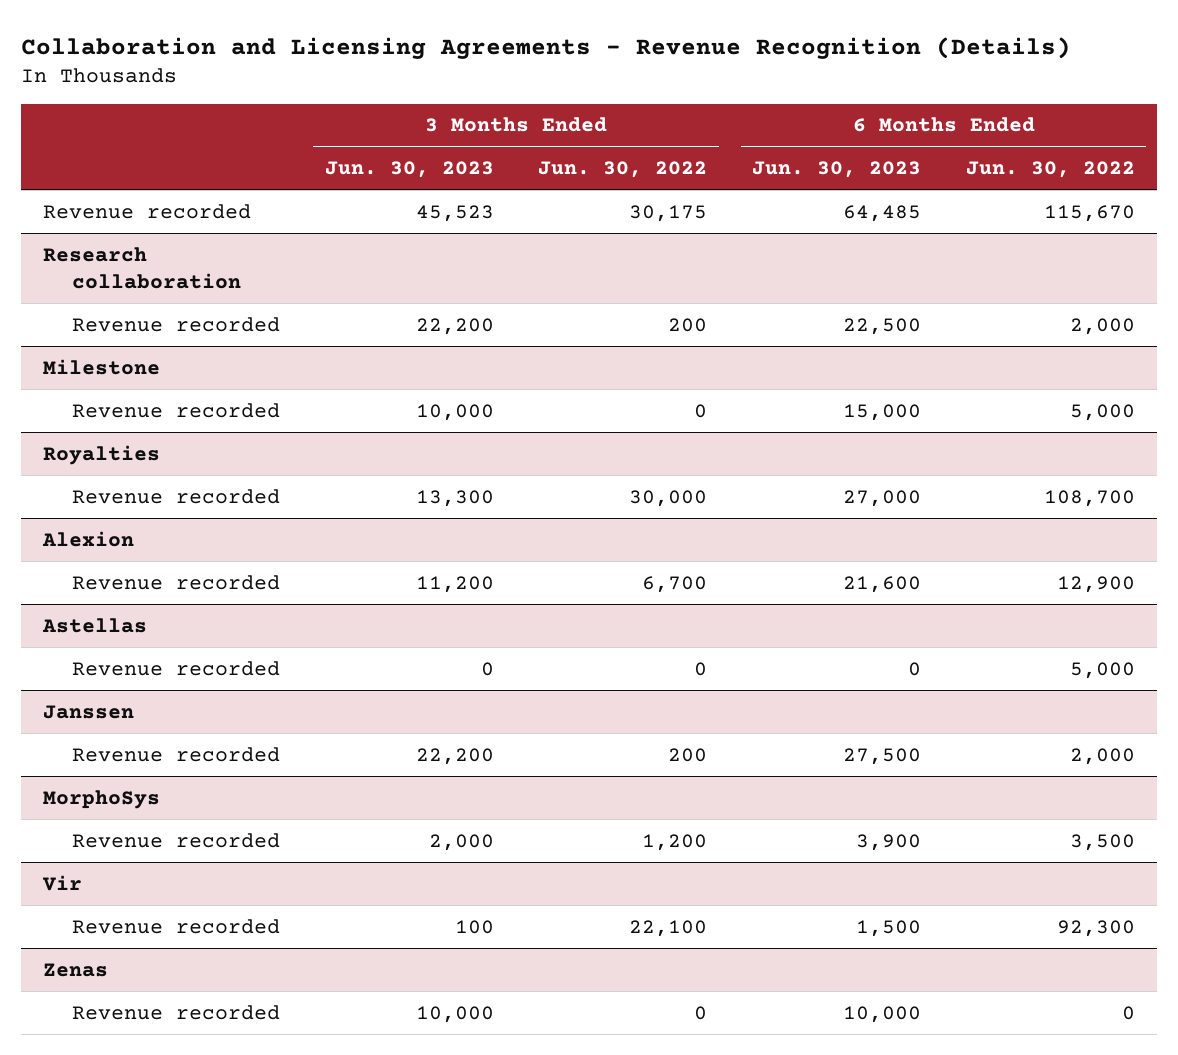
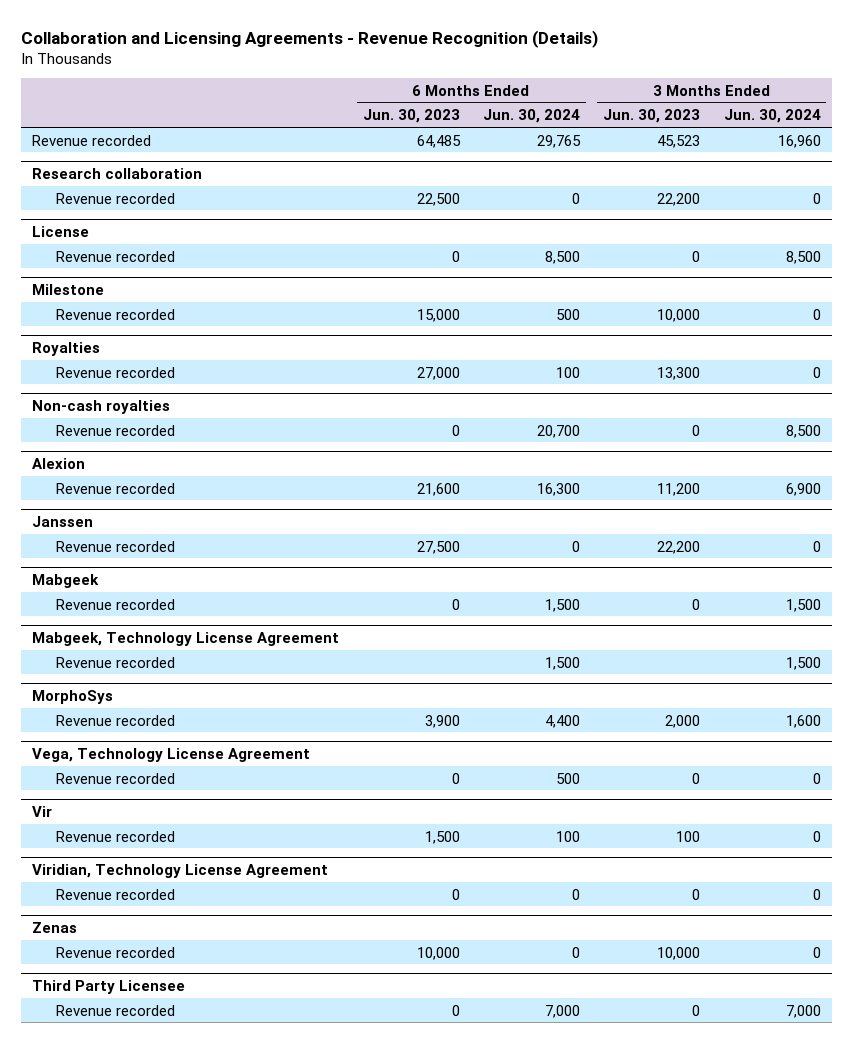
[538,160,708,178] Jun. 30, 2022 -> none
[966,160,1136,178] Jun. 30, 2022 -> none
none -> [482,109,580,124] Jun. 30, 2024
none -> [723,109,821,124] Jun. 30, 2024
none -> [32,225,90,237] License
none -> [55,250,175,262] Revenue recorded
none -> [32,399,171,414] Non-cash royalties
none -> [55,424,175,436] Revenue recorded
[41,617,147,633] Astellas -> none
[71,660,280,676] Revenue recorded -> none
none -> [32,573,100,588] Mabgeek
none -> [55,598,175,610] Revenue recorded
none -> [32,631,340,646] Mabgeek, Technology License Agreement
none -> [55,656,175,668] Revenue recorded
none -> [32,747,311,762] Vega, Technology License Agreement
none -> [55,772,175,784] Revenue recorded
none -> [32,863,329,878] Viridian, Technology License Agreement
none -> [55,888,175,900] Revenue recorded
none -> [32,979,186,994] Third Party Licensee
none -> [55,1004,175,1016] Revenue recorded

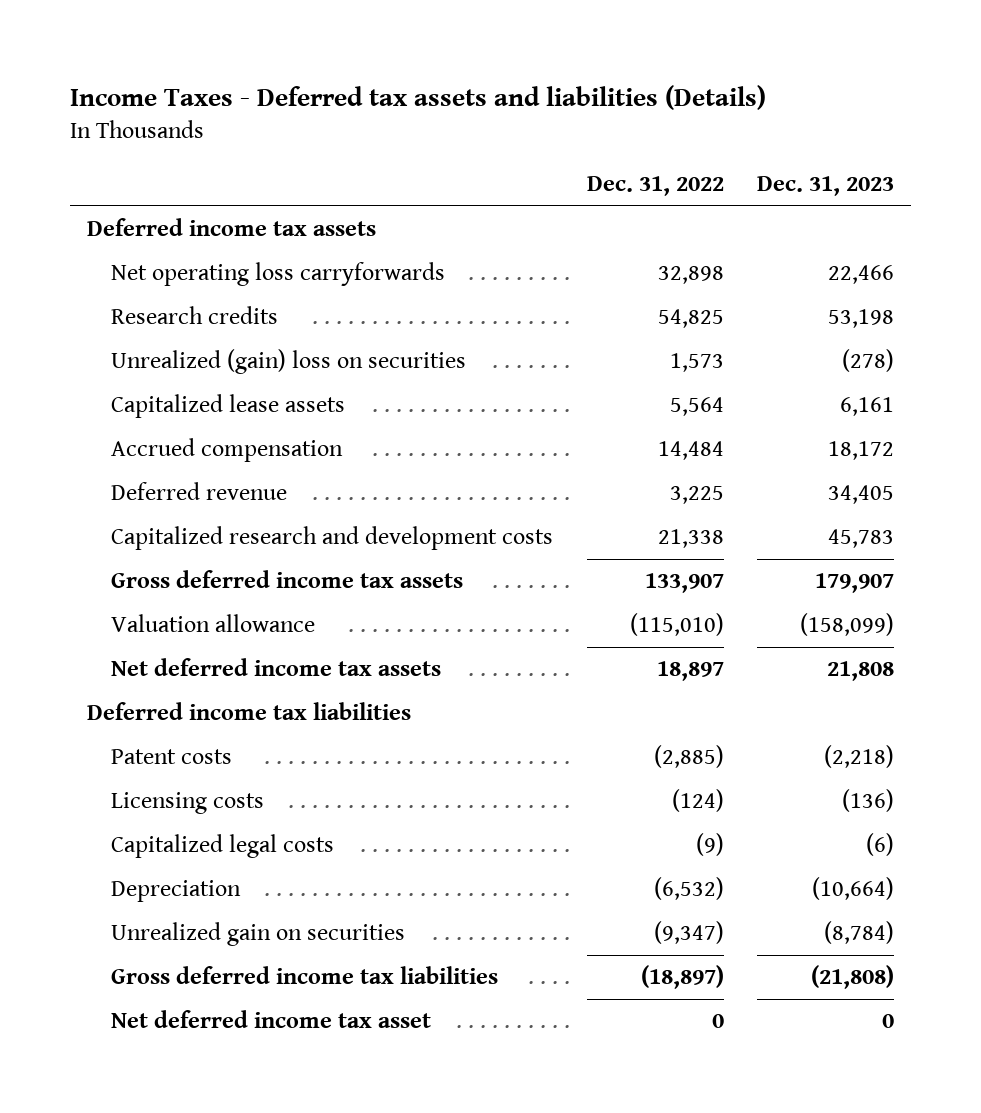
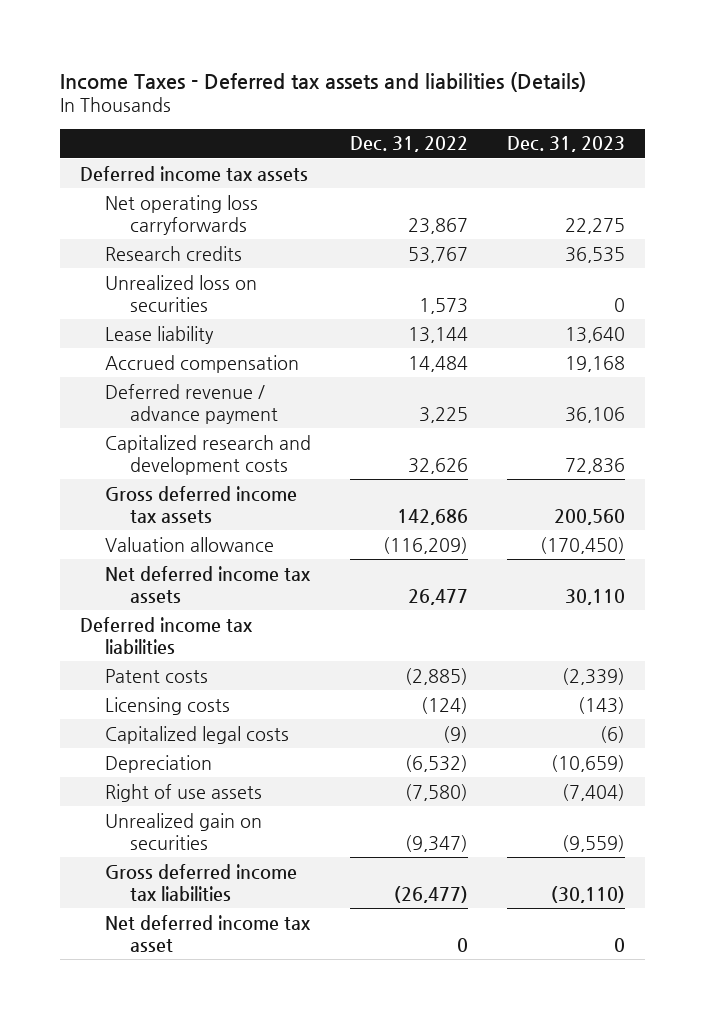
[657,266,724,285] 32,898 -> [408,217,469,234] 23,867
[827,265,894,285] 22,466 -> [565,217,626,234] 22,275
[657,309,724,329] 54,825 -> [408,246,469,263] 53,767
[827,309,894,329] 53,198 -> [565,246,626,263] 36,535
[111,349,467,375] Unrealized (gain) loss on securities -> [104,274,257,312] Unrealized loss on securities
[841,349,894,373] (278) -> [614,297,626,312] 0
[111,394,346,419] Capitalized lease assets -> [104,325,214,344] Lease liability
[669,397,724,417] 5,564 -> [408,326,469,343] 13,144
[839,397,894,417] 6,161 -> [565,326,626,343] 13,640
[827,441,894,461] 18,172 -> [565,355,626,372] 19,168
[111,482,288,501] Deferred revenue -> [104,383,278,424] Deferred revenue / advance payment
[827,485,894,505] 34,405 -> [565,406,626,423] 36,106
[657,529,724,549] 21,338 -> [408,457,469,474] 32,626
[827,529,894,549] 45,783 -> [565,457,626,474] 72,836
[644,573,724,594] 133,907 -> [397,508,469,525] 142,686
[814,573,894,594] 179,907 -> [554,508,626,525] 200,560
[629,613,724,637] (115,010) -> [383,536,469,554] (116,209)
[799,613,894,637] (158,099) -> [540,536,626,554] (170,450)
[656,661,724,682] 18,897 -> [408,588,469,605] 26,477
[826,661,894,682] 21,808 -> [565,588,626,605] 30,110
[823,745,894,769] (2,218) -> [562,667,626,685] (2,339)
[841,789,894,813] (136) -> [578,696,626,714] (143)
[811,877,894,901] (10,664) -> [551,754,626,772] (10,659)
none -> [104,783,262,802] Right of use assets
[823,921,894,945] (8,784) -> [562,834,626,852] (9,559)
[640,965,724,990] (18,897) -> [394,885,469,903] (26,477)
[810,965,894,990] (21,808) -> [551,885,626,903] (30,110)

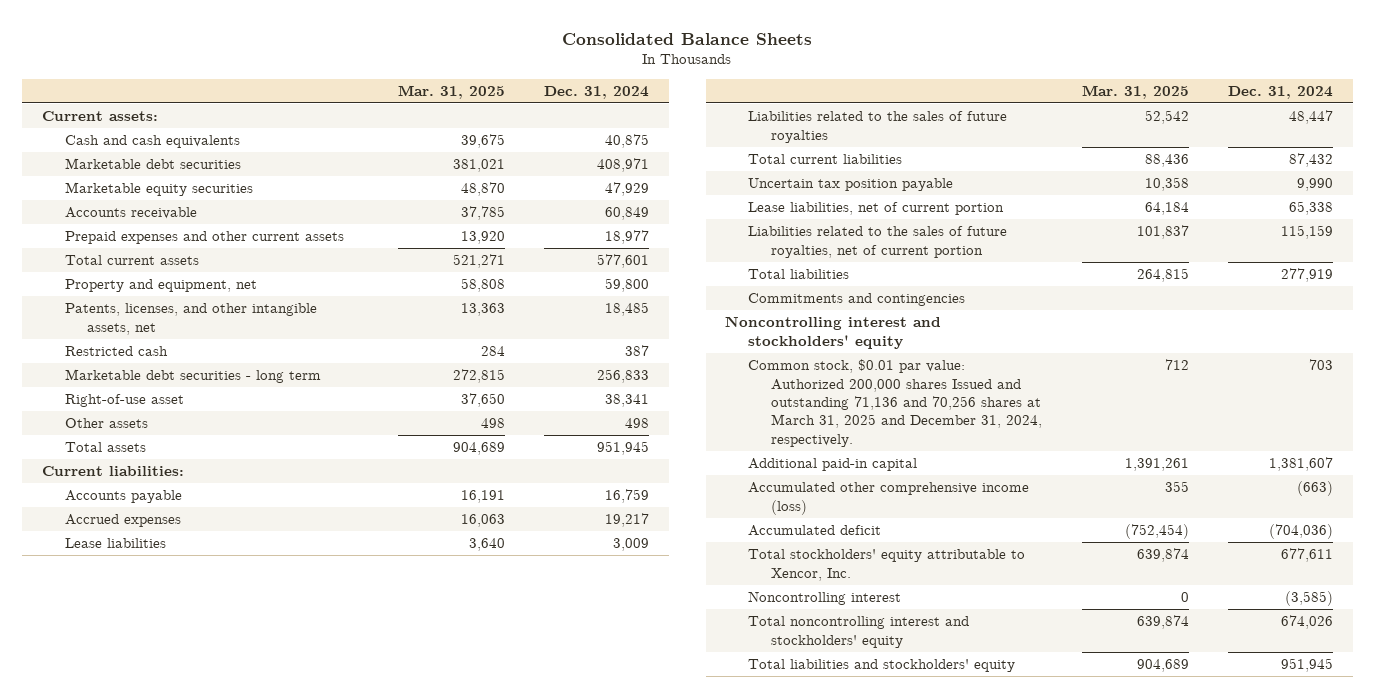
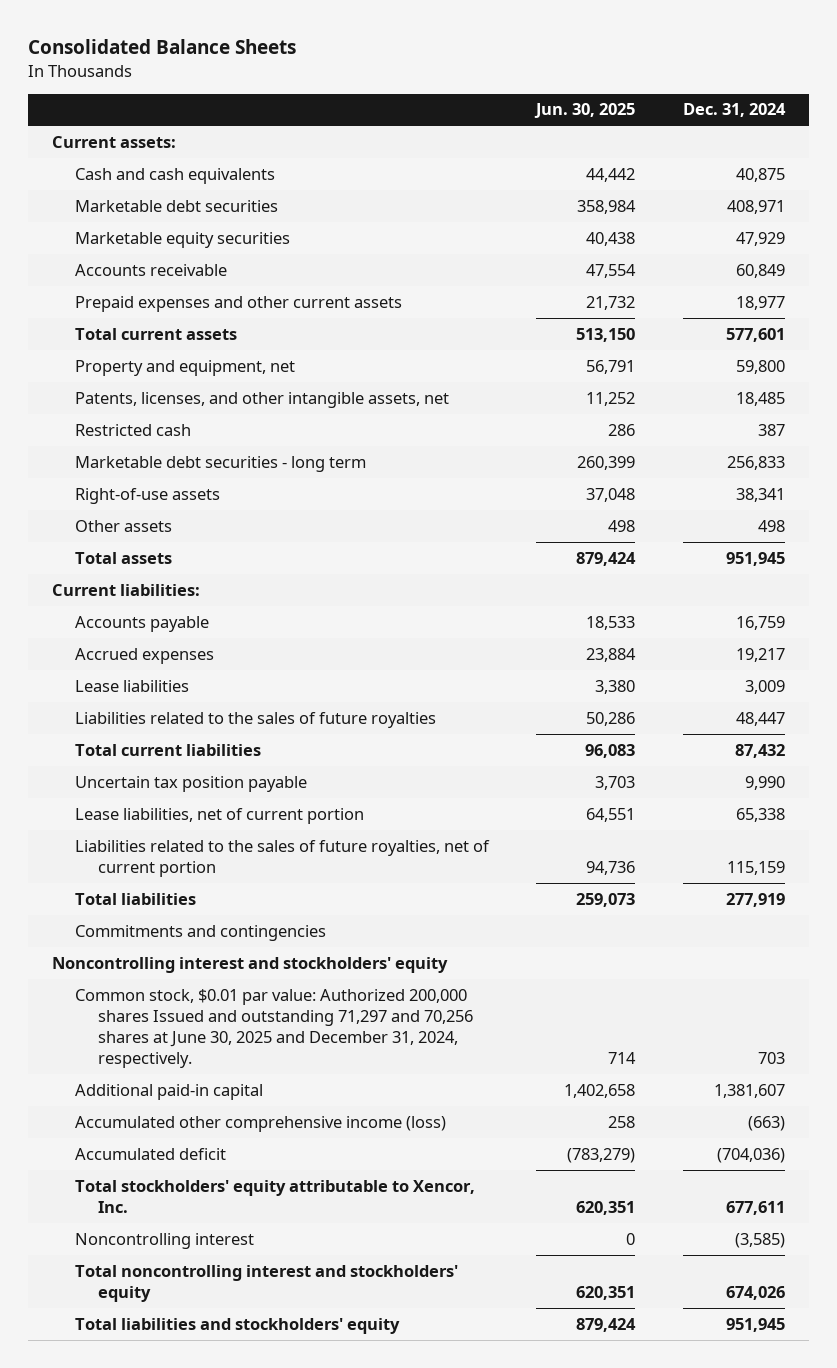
[397,84,505,99] Mar. 31, 2025 -> none
none -> [534,103,636,119] Jun. 30, 2025
[64,394,184,408] Right-of-use asset -> [74,487,220,504] Right-of-use assets
[748,359,1043,447] Common stock, $0.01 par value: Authorized 200,000 shares Issued and outstanding 71,136 and 70,256 shares at March 31, 2025 and December 31, 2024, respectively. -> [74,988,473,1069] Common stock, $0.01 par value: Authorized 200,000 shares Issued and outstanding 71,297 and 70,256 shares at June 30, 2025 and December 31, 2024, respectively.

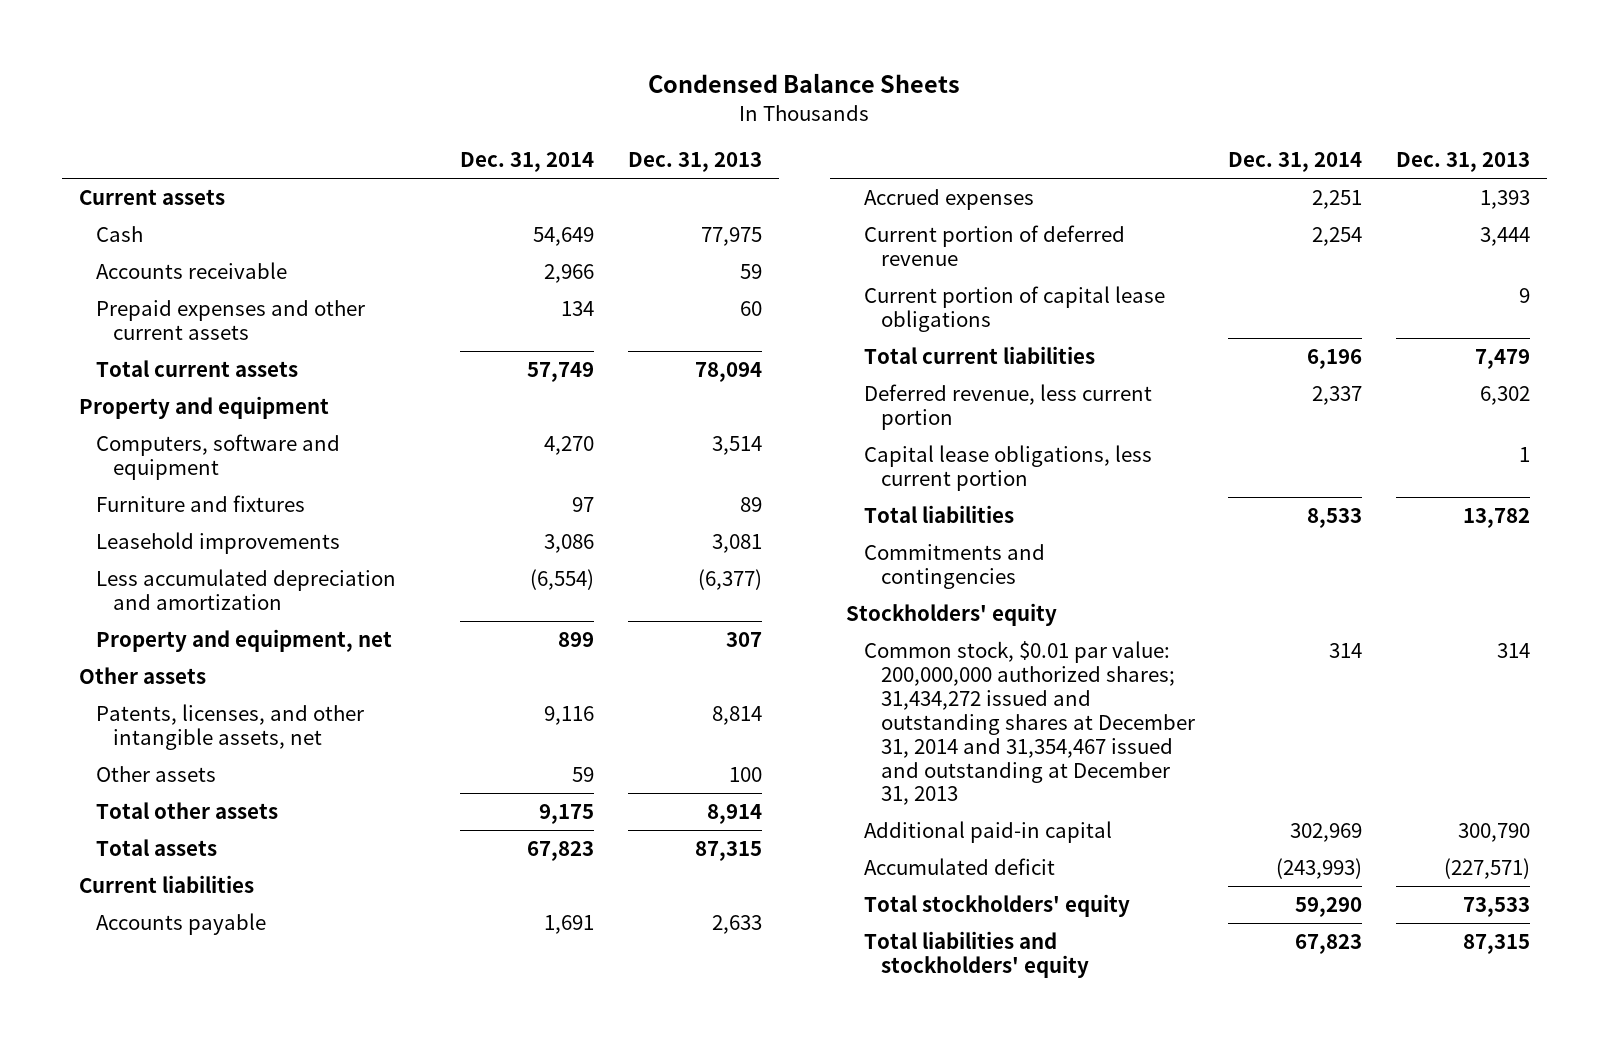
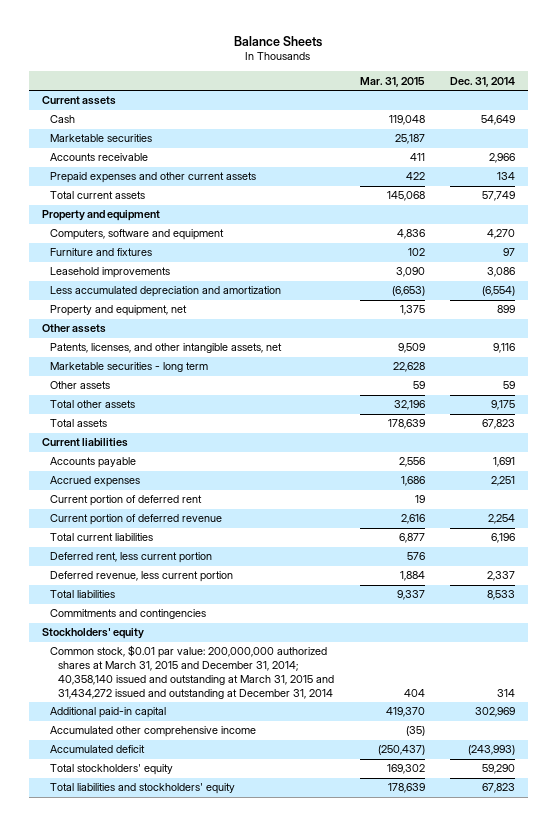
[648,73,961,94] Condensed Balance Sheets -> [234,35,323,47] Balance Sheets
[627,152,762,173] Dec. 31, 2013 -> none
none -> [359,76,425,87] Mar. 31, 2015
none -> [49,134,152,143] Marketable securities
none -> [49,362,208,373] Marketable securities - long term
none -> [49,495,202,507] Current portion of deferred rent
[863,285,1165,332] Current portion of capital lease obligations -> none
none -> [49,552,212,564] Deferred rent, less current portion
[863,444,1152,491] Capital lease obligations, less current portion -> none
[863,640,1195,806] Common stock, $0.01 par value: 200,000,000 authorized shares; 31,434,272 issued and outstanding shares at December 31, 2014 and 31,354,467 issued and outstanding at December 31, 2013 -> [49,645,334,699] Common stock, $0.01 par value: 200,000,000 authorized shares at March 31, 2015 and December 31, 2014; 40,358,140 issued and outstanding at March 31, 2015 and 31,434,272 issued and outstanding at December 31, 2014
none -> [49,726,256,738] Accumulated other comprehensive income

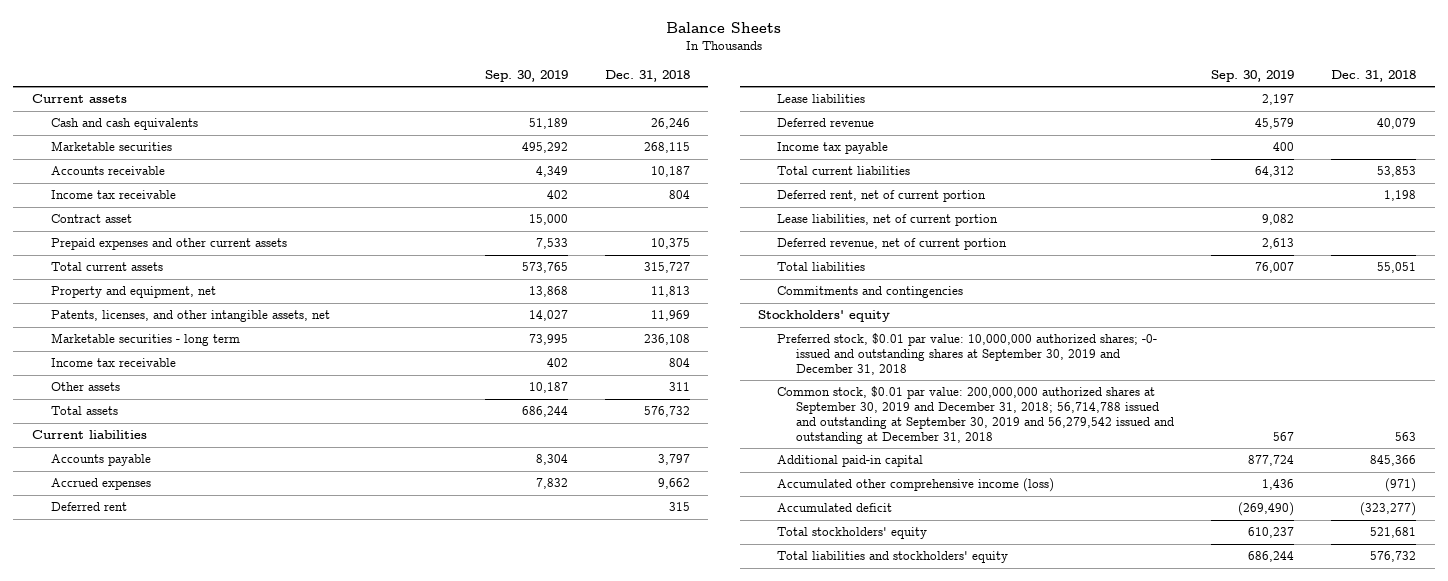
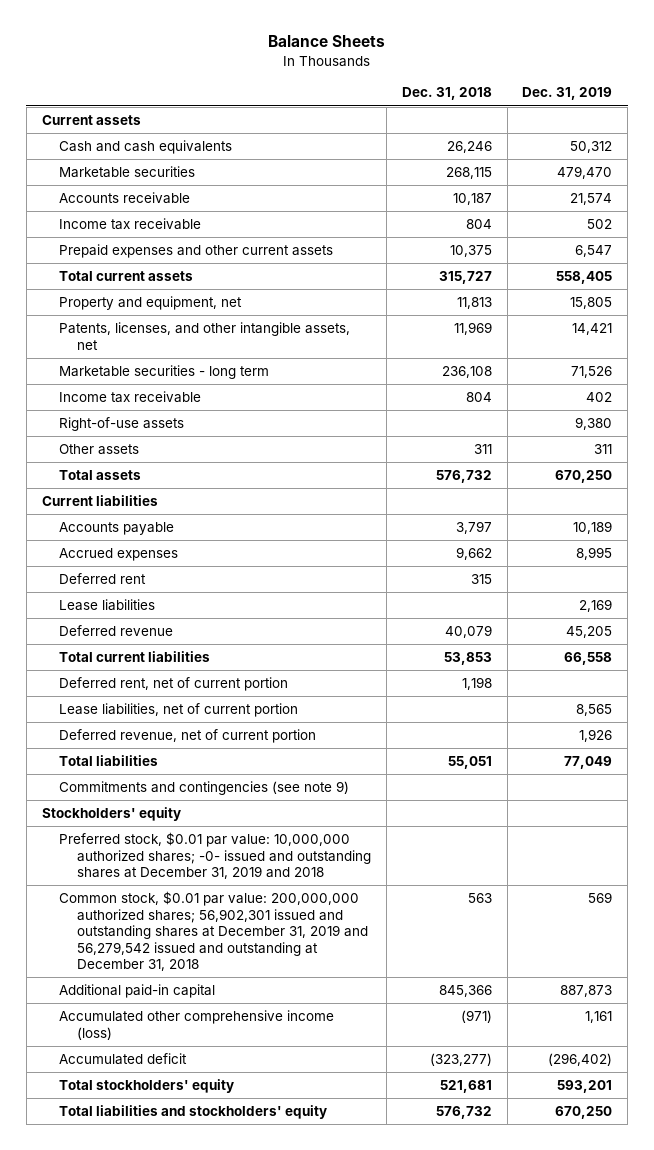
[484,69,568,82] Sep. 30, 2019 -> none
none -> [522,87,613,101] Dec. 31, 2019
[50,214,132,224] Contract asset -> none
none -> [59,417,185,432] Right-of-use assets
[777,142,889,155] Income tax payable -> none
[777,286,964,299] Commitments and contingencies -> [59,781,350,796] Commitments and contingencies (see note 9)
[777,333,1158,375] Preferred stock, $0.01 par value: 10,000,000 authorized shares; -0- issued and outstanding shares at September 30, 2019 and December 31, 2018 -> [59,832,371,880] Preferred stock, $0.01 par value: 10,000,000 authorized shares; -0- issued and outstanding shares at December 31, 2019 and 2018
[777,386,1175,444] Common stock, $0.01 par value: 200,000,000 authorized shares at September 30, 2019 and December 31, 2018; 56,714,788 issued and outstanding at September 30, 2019 and 56,279,542 issued and outstanding at December 31, 2018 -> [59,891,368,972] Common stock, $0.01 par value: 200,000,000 authorized shares; 56,902,301 issued and outstanding shares at December 31, 2019 and 56,279,542 issued and outstanding at December 31, 2018

